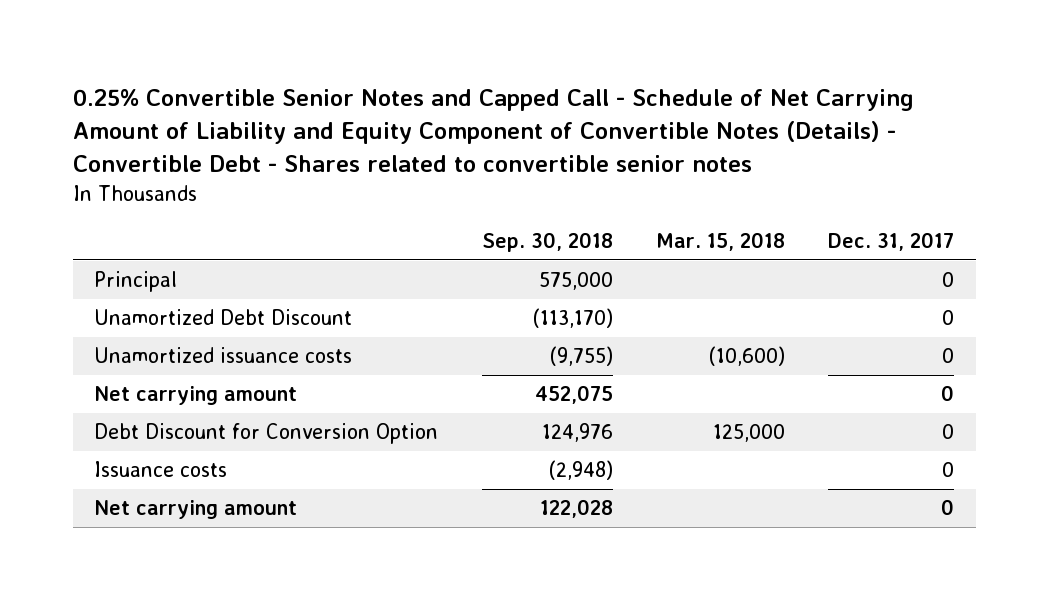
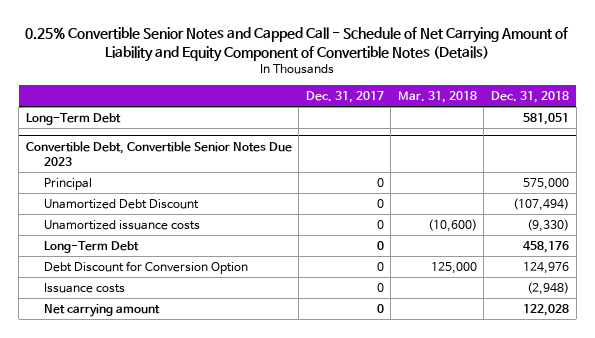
[72,88,914,172] 0.25% Convertible Senior Notes and Capped Call - Schedule of Net Carrying Amount of Liability and Equity Component of Convertible Notes (Details) - Convertible Debt - Shares related to convertible senior notes -> [25,26,570,62] 0.25% Convertible Senior Notes and Capped Call - Schedule of Net Carrying Amount of Liability and Equity Component of Convertible Notes (Details)
[481,232,613,253] Sep. 30, 2018 -> none
[655,232,785,252] Mar. 15, 2018 -> none
none -> [397,91,477,104] Mar. 31, 2018
none -> [491,91,570,104] Dec. 31, 2018
none -> [25,112,121,125] Long-Term Debt
none -> [25,140,292,166] Convertible Debt, Convertible Senior Notes Due 2023
[94,386,298,406] Net carrying amount -> [44,240,140,253] Long-Term Debt

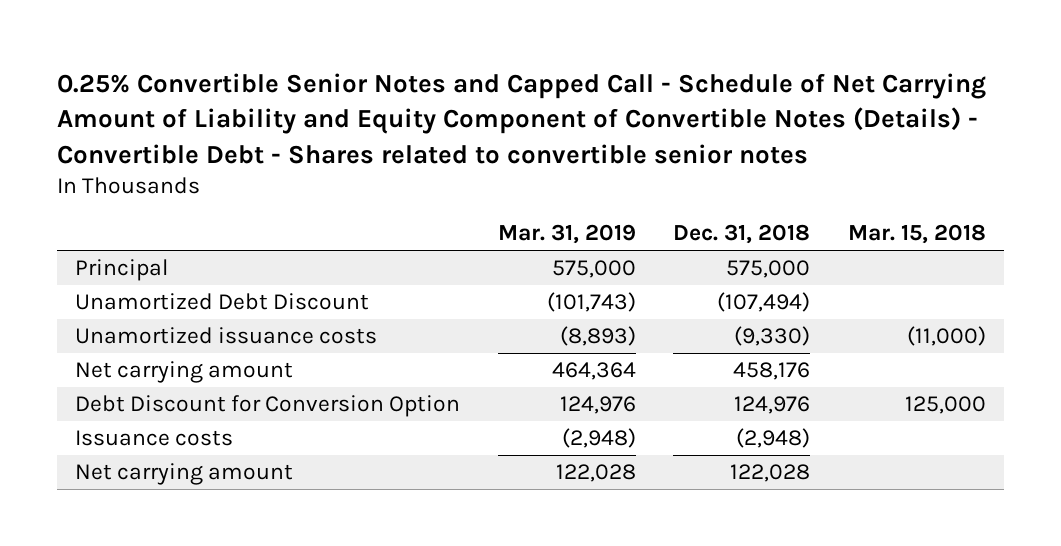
[25,26,570,62] 0.25% Convertible Senior Notes and Capped Call - Schedule of Net Carrying Amount of Liability and Equity Component of Convertible Notes (Details) -> [56,72,986,164] 0.25% Convertible Senior Notes and Capped Call - Schedule of Net Carrying Amount of Liability and Equity Component of Convertible Notes (Details) - Convertible Debt - Shares related to convertible senior notes
[305,91,384,104] Dec. 31, 2017 -> none
[397,91,477,104] Mar. 31, 2018 -> none
none -> [497,224,636,245] Mar. 31, 2019
none -> [847,224,986,245] Mar. 15, 2018
[25,112,121,125] Long-Term Debt -> none
[25,140,292,166] Convertible Debt, Convertible Senior Notes Due 2023 -> none
[44,240,140,253] Long-Term Debt -> [75,361,294,384] Net carrying amount

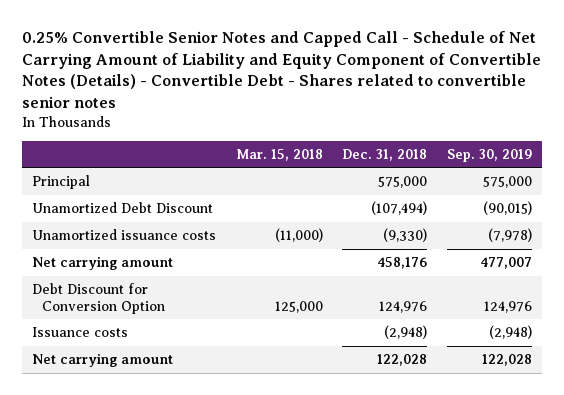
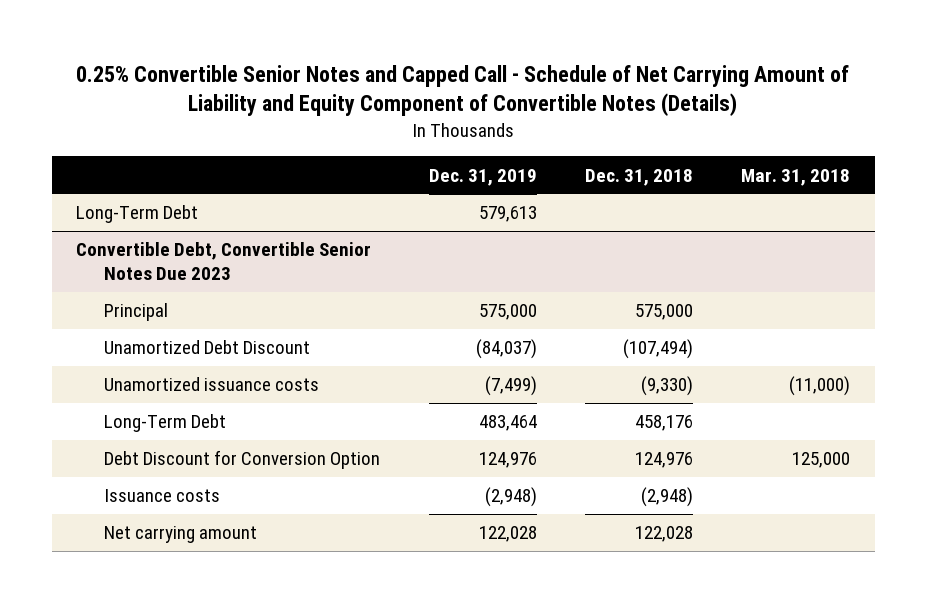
[21,31,541,109] 0.25% Convertible Senior Notes and Capped Call - Schedule of Net Carrying Amount of Liability and Equity Component of Convertible Notes (Details) - Convertible Debt - Shares related to convertible senior notes -> [76,64,850,117] 0.25% Convertible Senior Notes and Capped Call - Schedule of Net Carrying Amount of Liability and Equity Component of Convertible Notes (Details)
[235,148,323,161] Mar. 15, 2018 -> none
[447,148,533,162] Sep. 30, 2019 -> none
none -> [428,168,537,186] Dec. 31, 2019
none -> [741,168,851,186] Mar. 31, 2018
none -> [76,205,199,224] Long-Term Debt
none -> [76,242,372,281] Convertible Debt, Convertible Senior Notes Due 2023
[31,256,173,271] Net carrying amount -> [104,414,227,433] Long-Term Debt

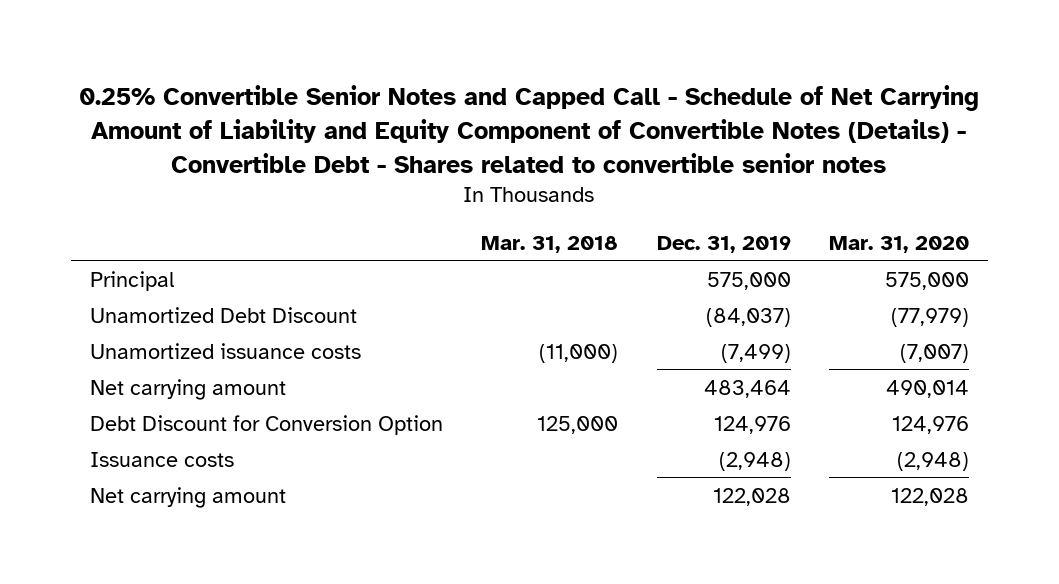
[76,64,850,117] 0.25% Convertible Senior Notes and Capped Call - Schedule of Net Carrying Amount of Liability and Equity Component of Convertible Notes (Details) -> [79,84,980,173] 0.25% Convertible Senior Notes and Capped Call - Schedule of Net Carrying Amount of Liability and Equity Component of Convertible Notes (Details) - Convertible Debt - Shares related to convertible senior notes
[584,168,693,186] Dec. 31, 2018 -> none
none -> [828,235,969,253] Mar. 31, 2020
[76,205,199,224] Long-Term Debt -> none
[76,242,372,281] Convertible Debt, Convertible Senior Notes Due 2023 -> none
[104,414,227,433] Long-Term Debt -> [89,378,286,400] Net carrying amount

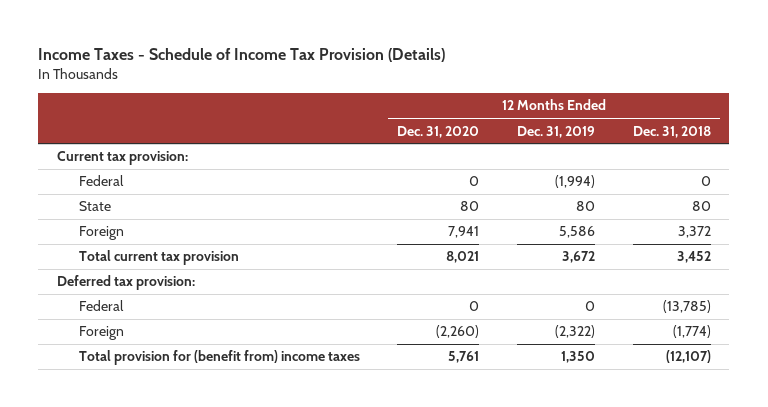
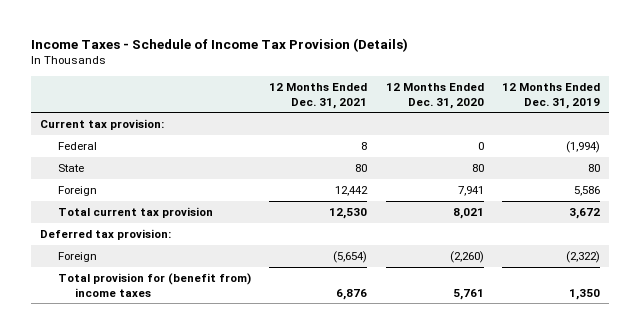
[632,125,711,138] Dec. 31, 2018 -> none
none -> [269,83,368,109] 12 Months Ended Dec. 31, 2021
[78,300,124,312] Federal -> none

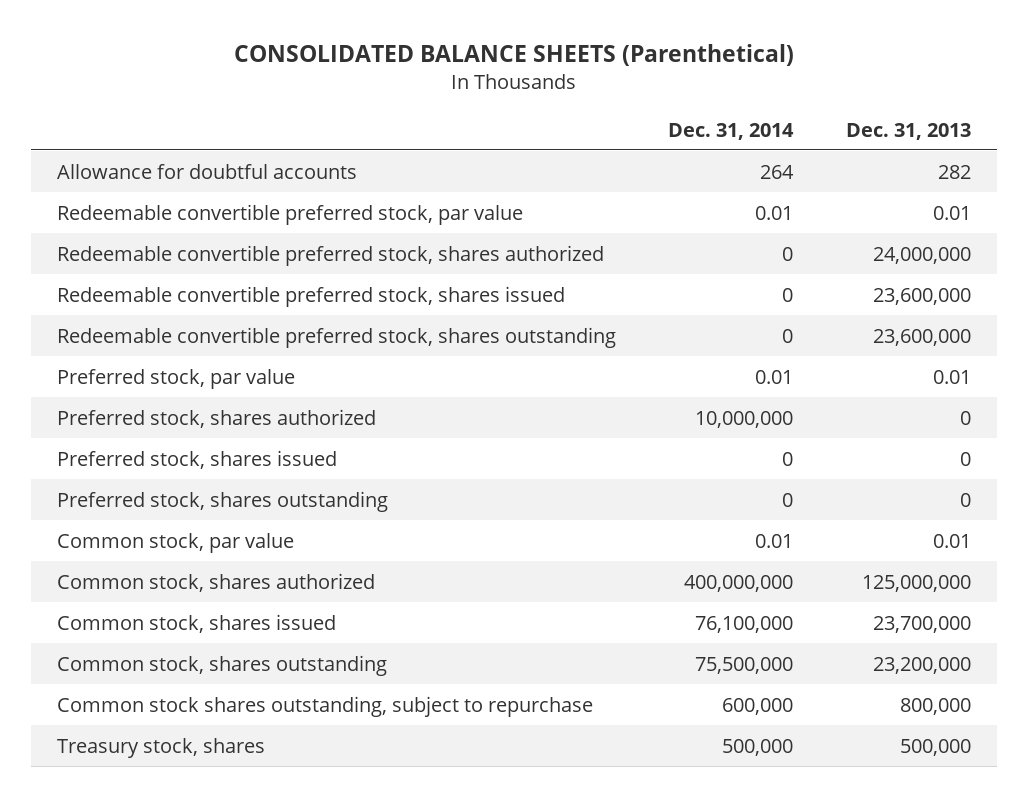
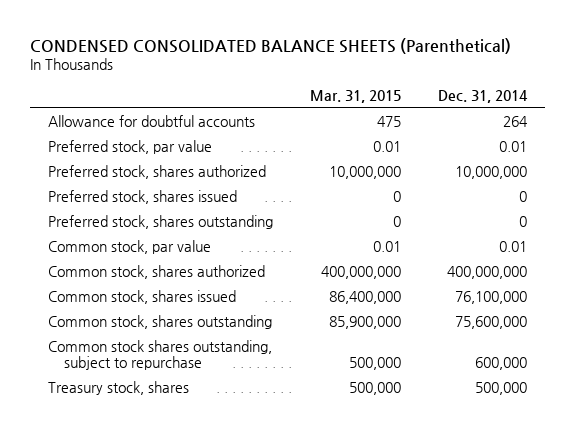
[233,43,794,66] CONSOLIDATED BALANCE SHEETS (Parenthetical) -> [29,37,511,54] CONDENSED CONSOLIDATED BALANCE SHEETS (Parenthetical)
[845,122,971,140] Dec. 31, 2013 -> none
none -> [309,89,401,103] Mar. 31, 2015
[56,203,523,225] Redeemable convertible preferred stock, par value -> none
[56,244,604,266] Redeemable convertible preferred stock, shares authorized -> none
[56,285,565,307] Redeemable convertible preferred stock, shares issued -> none
[56,326,616,348] Redeemable convertible preferred stock, shares outstanding -> none
[695,656,794,674] 75,500,000 -> [454,316,527,330] 75,600,000

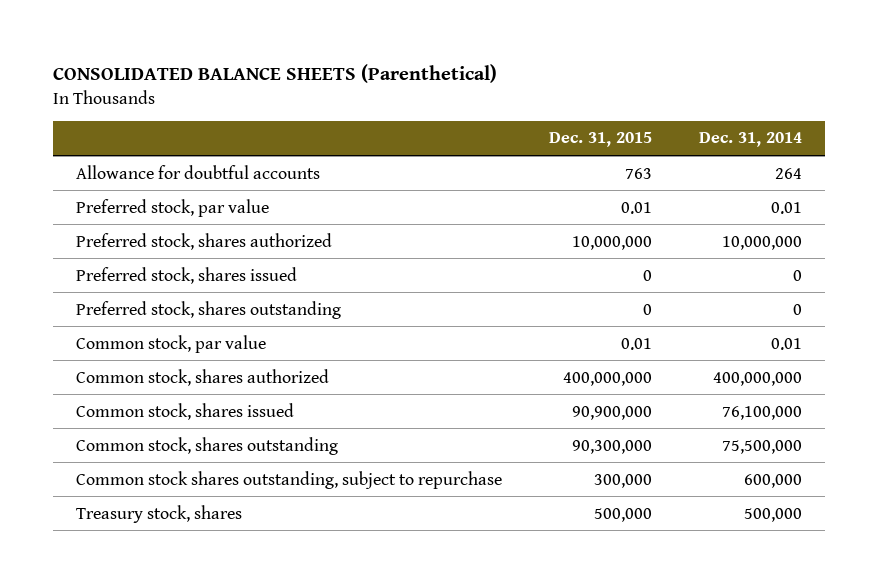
[29,37,511,54] CONDENSED CONSOLIDATED BALANCE SHEETS (Parenthetical) -> [53,64,498,84] CONSOLIDATED BALANCE SHEETS (Parenthetical)
[309,89,401,103] Mar. 31, 2015 -> none
none -> [549,132,653,148] Dec. 31, 2015
[454,316,527,330] 75,600,000 -> [721,439,802,454] 75,500,000

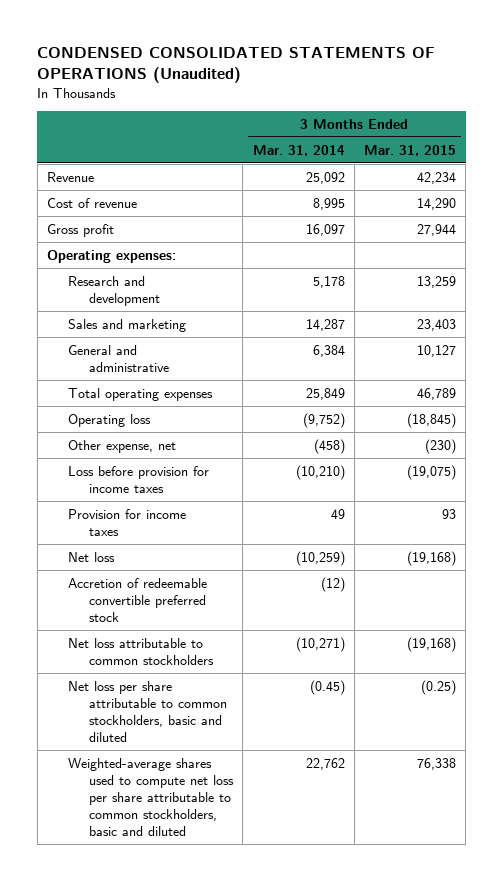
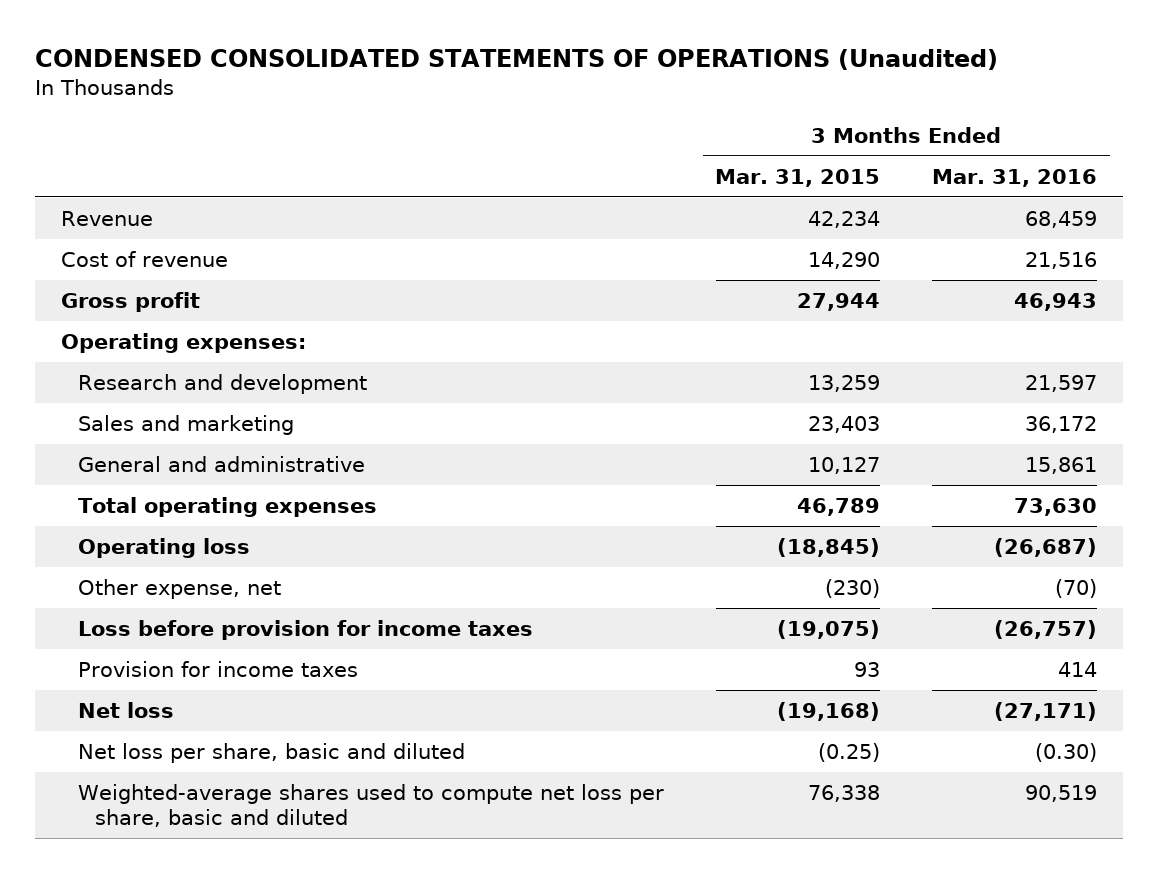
[252,144,345,156] Mar. 31, 2014 -> none
none -> [932,168,1098,187] Mar. 31, 2016
[68,577,208,622] Accretion of redeemable convertible preferred stock -> none
[68,637,215,665] Net loss attributable to common stockholders -> none
[68,680,228,743] Net loss per share attributable to common stockholders, basic and diluted -> [77,742,465,763] Net loss per share, basic and diluted
[68,757,235,837] Weighted-average shares used to compute net loss per share attributable to common stockholders, basic and diluted -> [77,783,664,828] Weighted-average shares used to compute net loss per share, basic and diluted

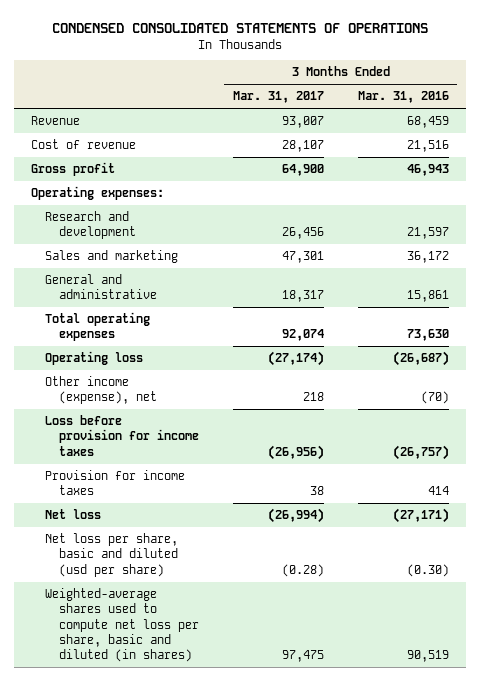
[35,49,999,71] CONDENSED CONSOLIDATED STATEMENTS OF OPERATIONS (Unaudited) -> [52,22,429,33] CONDENSED CONSOLIDATED STATEMENTS OF OPERATIONS
[715,168,881,187] Mar. 31, 2015 -> none
none -> [232,91,324,104] Mar. 31, 2017
[77,578,281,599] Other expense, net -> [45,376,157,405] Other income (expense), net
[77,742,465,763] Net loss per share, basic and diluted -> [45,533,179,577] Net loss per share, basic and diluted (usd per share)
[77,783,664,828] Weighted-average shares used to compute net loss per share, basic and diluted -> [45,588,199,663] Weighted-average shares used to compute net loss per share, basic and diluted (in shares)

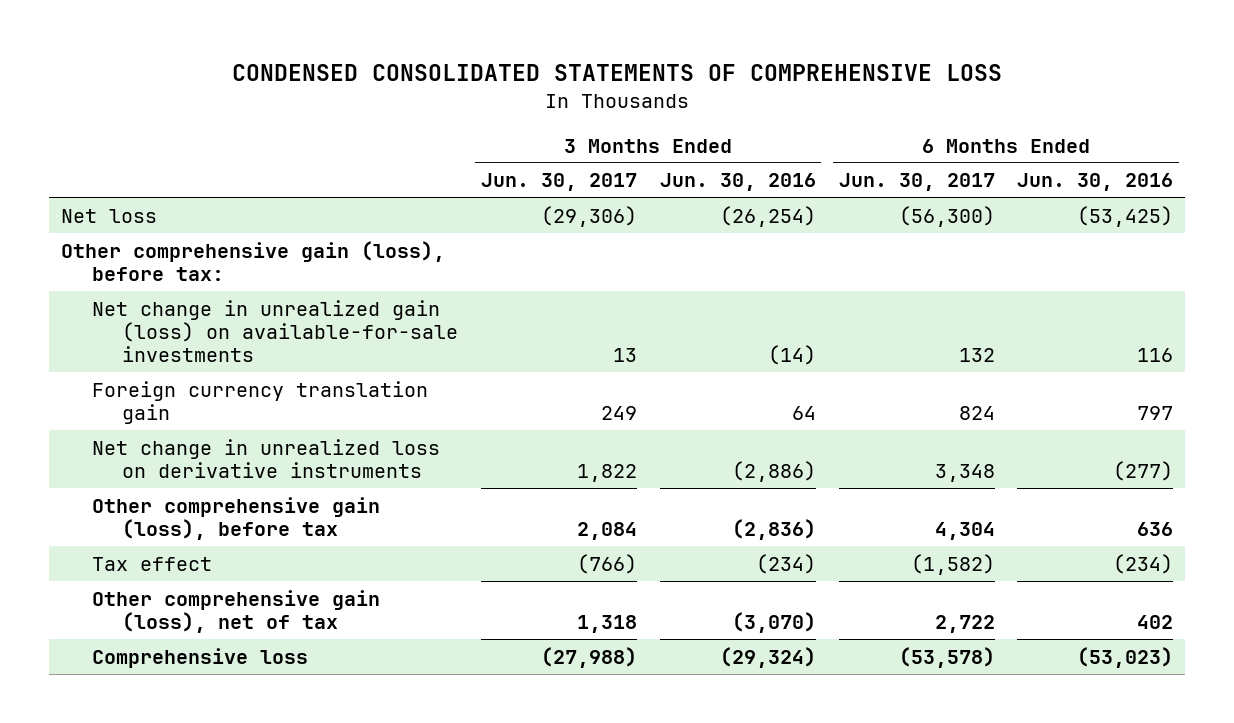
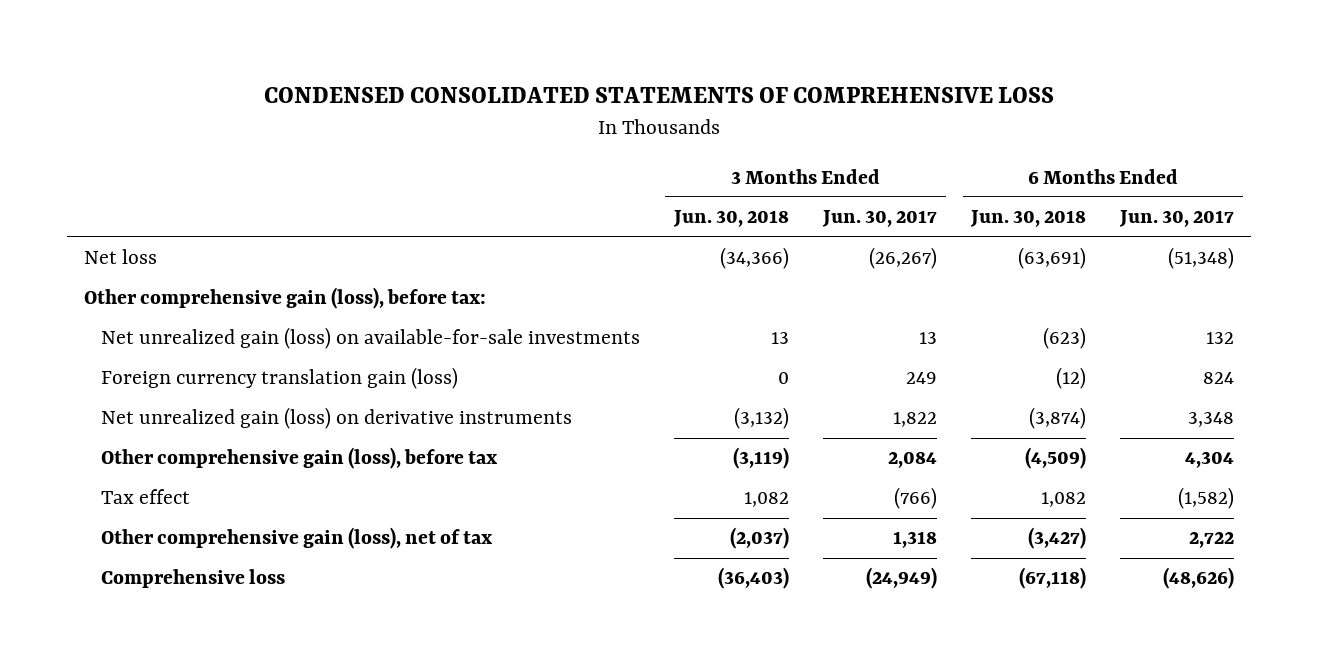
[659,173,816,192] Jun. 30, 2016 -> none
[1017,173,1174,192] Jun. 30, 2016 -> none
none -> [673,210,790,228] Jun. 30, 2018
none -> [970,210,1087,228] Jun. 30, 2018
[540,205,637,227] (29,306) -> [869,247,938,270] (26,267)
[898,205,995,227] (56,300) -> [1168,247,1235,270] (51,348)
[91,299,459,363] Net change in unrealized gain (loss) on available-for-sale investments -> [100,327,640,350] Net unrealized gain (loss) on available-for-sale investments
[91,380,428,424] Foreign currency translation gain -> [100,367,458,390] Foreign currency translation gain (loss)
[91,438,440,478] Net change in unrealized loss on derivative instruments -> [100,407,572,430] Net unrealized gain (loss) on derivative instruments
[540,646,637,668] (27,988) -> [866,567,938,590] (24,949)
[898,646,995,668] (53,578) -> [1163,567,1235,590] (48,626)

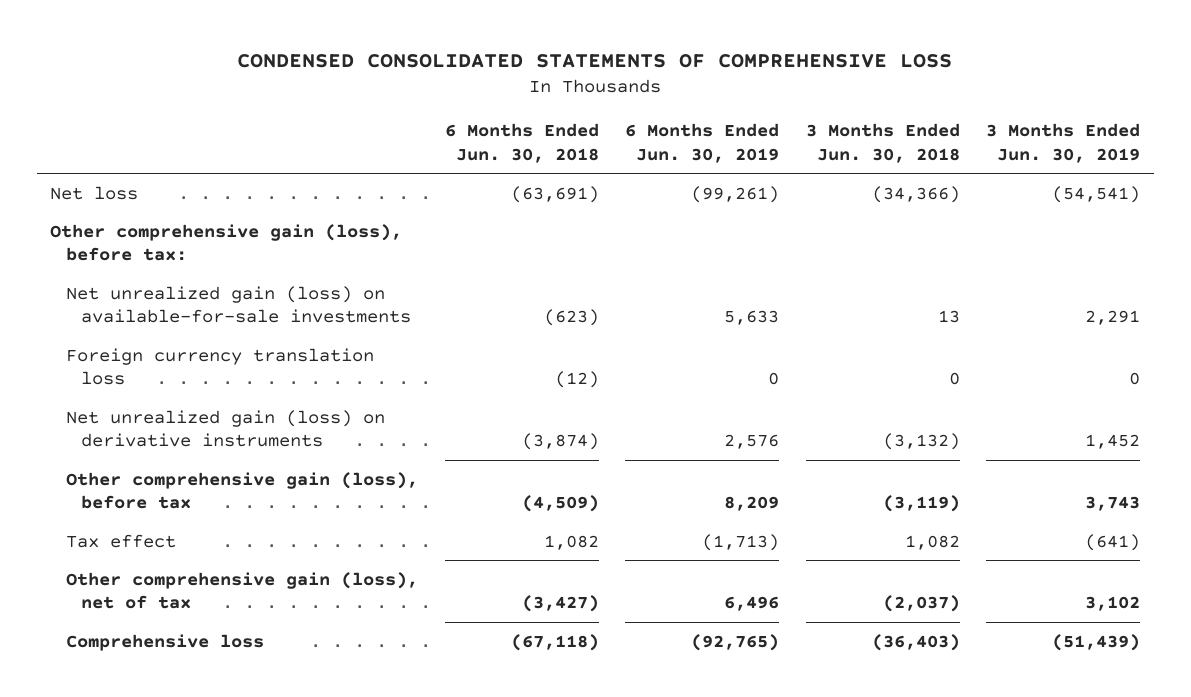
[822,210,938,228] Jun. 30, 2017 -> none
[1119,210,1235,228] Jun. 30, 2017 -> none
none -> [625,123,780,163] 6 Months Ended Jun. 30, 2019
none -> [986,123,1141,163] 3 Months Ended Jun. 30, 2019
[100,367,458,390] Foreign currency translation gain (loss) -> [65,347,374,386] Foreign currency translation loss

